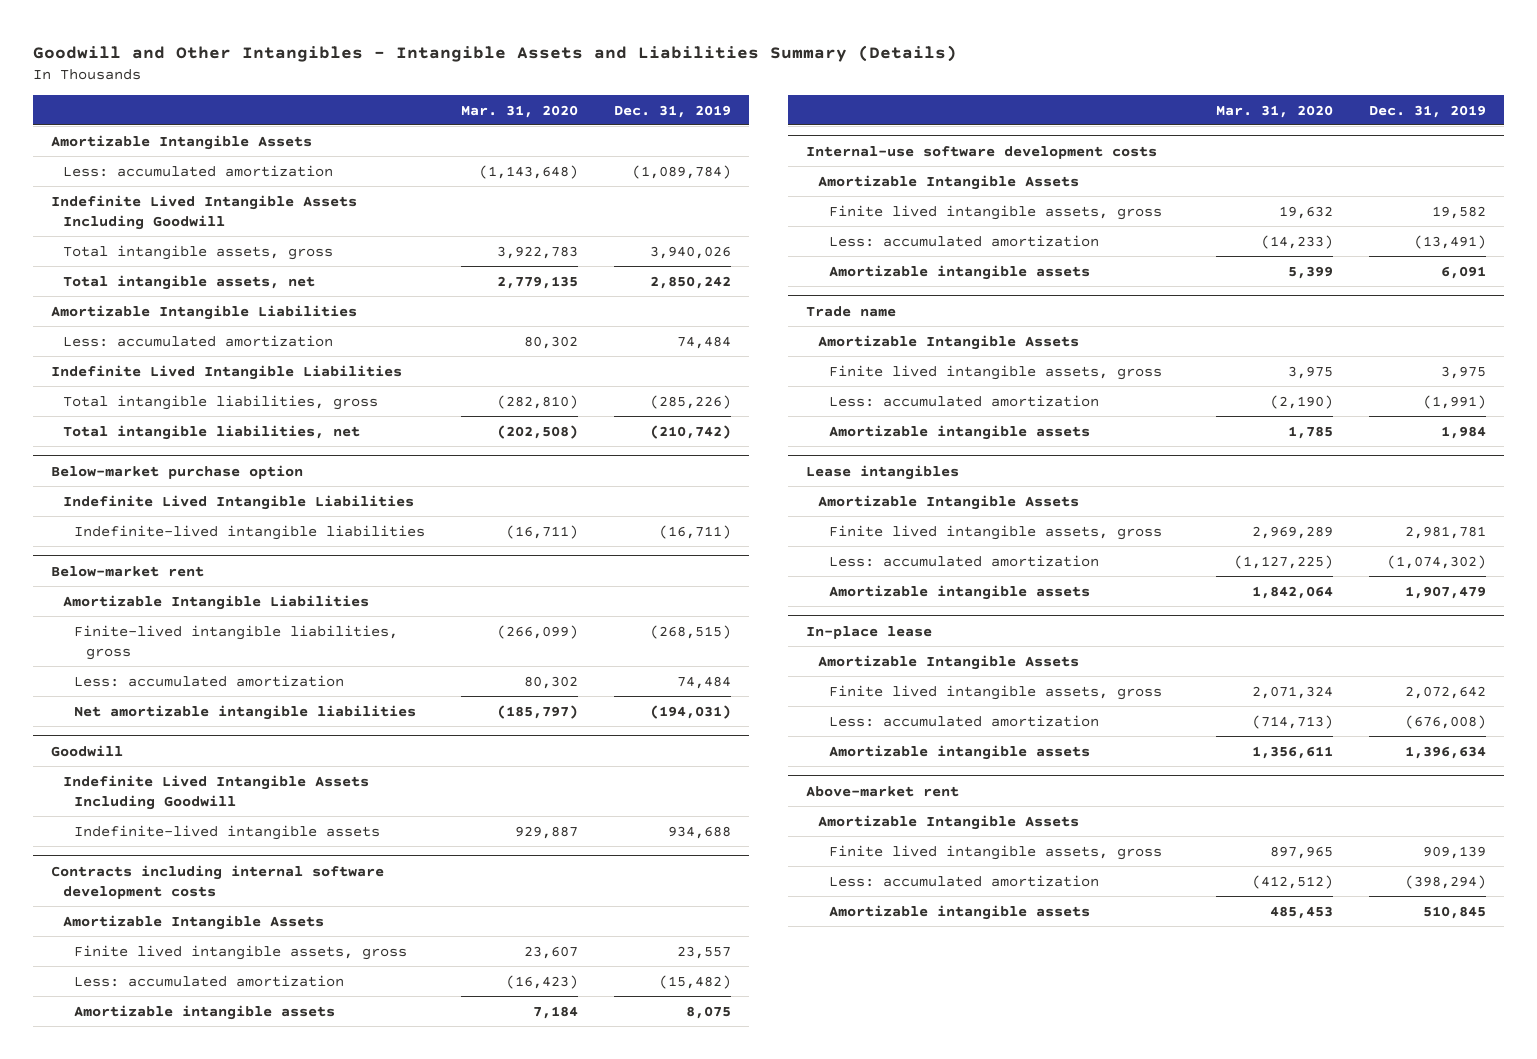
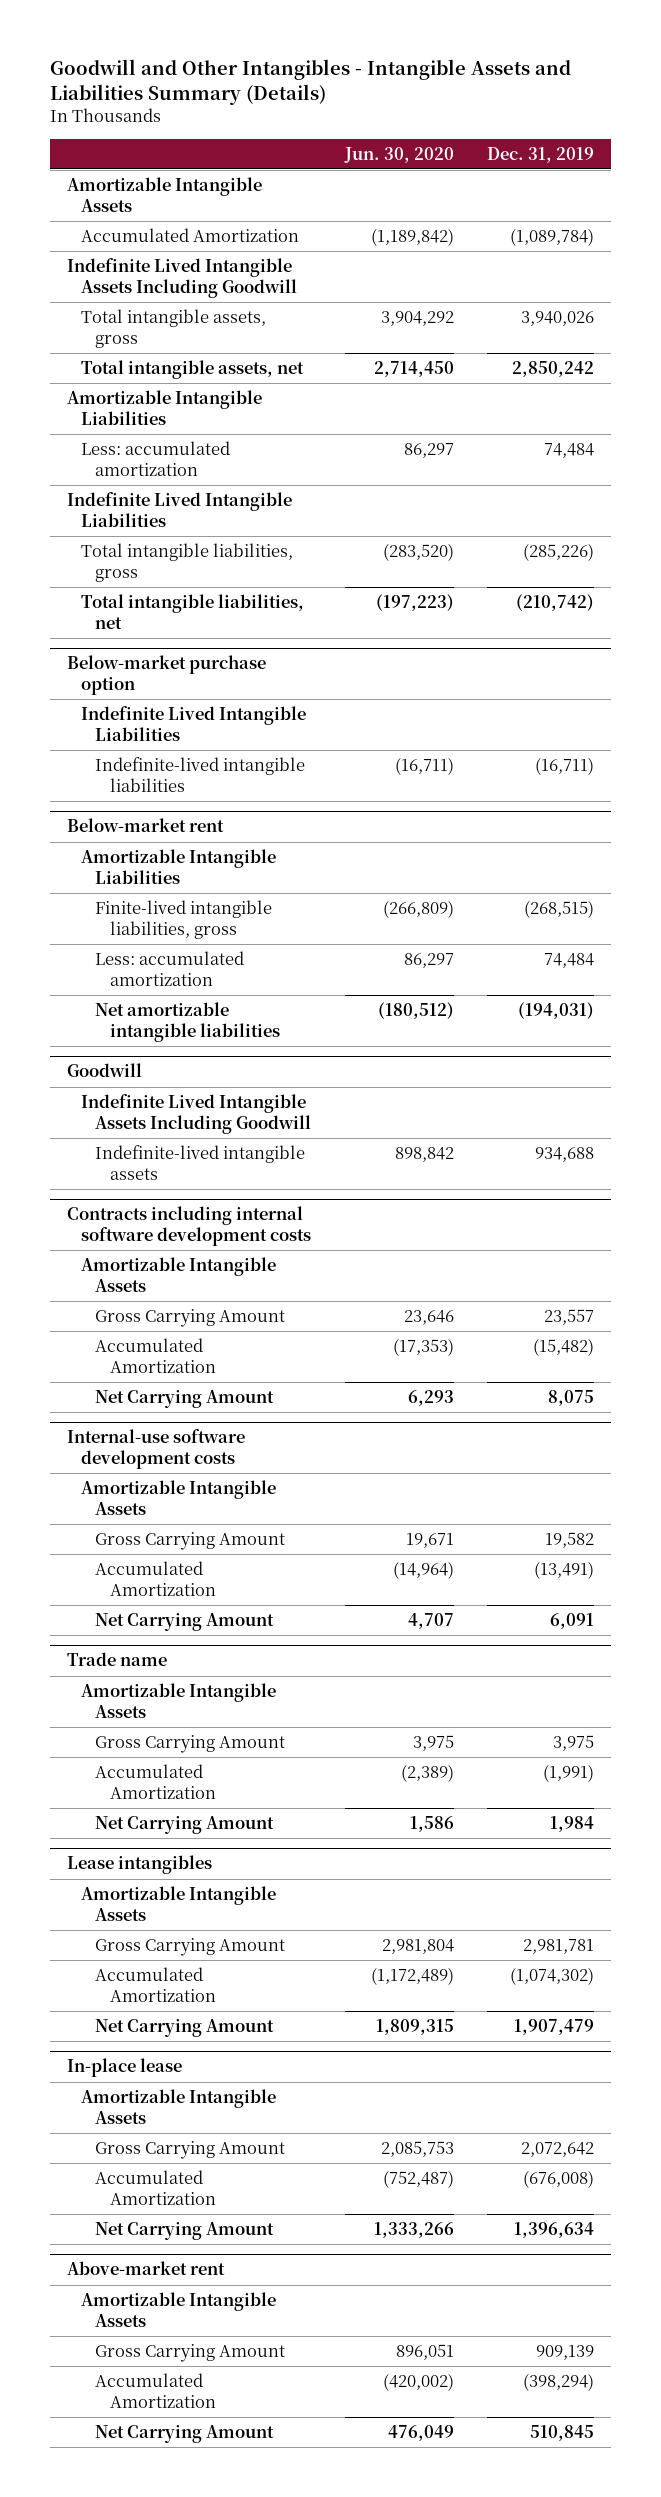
[461,104,579,118] Mar. 31, 2020 -> none
none -> [343,146,454,163] Jun. 30, 2020
[62,164,333,177] Less: accumulated amortization -> [80,228,299,243] Accumulated Amortization
[74,944,408,960] Finite lived intangible assets, gross -> [95,1309,286,1328] Gross Carrying Amount
[74,974,345,987] Less: accumulated amortization -> [95,1338,216,1373] Accumulated Amortization
[74,1004,336,1020] Amortizable intangible assets -> [95,1390,275,1409] Net Carrying Amount
[829,204,1163,220] Finite lived intangible assets, gross -> [95,1532,286,1551] Gross Carrying Amount
[829,234,1100,247] Less: accumulated amortization -> [95,1561,216,1596] Accumulated Amortization
[829,264,1091,280] Amortizable intangible assets -> [95,1613,275,1632] Net Carrying Amount
[829,364,1163,380] Finite lived intangible assets, gross -> [95,1735,286,1754] Gross Carrying Amount
[829,394,1100,407] Less: accumulated amortization -> [95,1764,216,1799] Accumulated Amortization
[829,424,1091,440] Amortizable intangible assets -> [95,1816,275,1835] Net Carrying Amount
[829,524,1163,540] Finite lived intangible assets, gross -> [95,1938,286,1957] Gross Carrying Amount
[829,554,1100,567] Less: accumulated amortization -> [95,1967,216,2002] Accumulated Amortization
[829,584,1091,600] Amortizable intangible assets -> [95,2019,275,2038] Net Carrying Amount
[829,684,1163,700] Finite lived intangible assets, gross -> [95,2141,286,2160] Gross Carrying Amount
[829,714,1100,727] Less: accumulated amortization -> [95,2170,216,2205] Accumulated Amortization
[829,744,1091,760] Amortizable intangible assets -> [95,2222,275,2241] Net Carrying Amount
[829,844,1163,860] Finite lived intangible assets, gross -> [95,2344,286,2363] Gross Carrying Amount
[829,874,1100,887] Less: accumulated amortization -> [95,2373,216,2408] Accumulated Amortization
[829,904,1091,920] Amortizable intangible assets -> [95,2425,275,2444] Net Carrying Amount

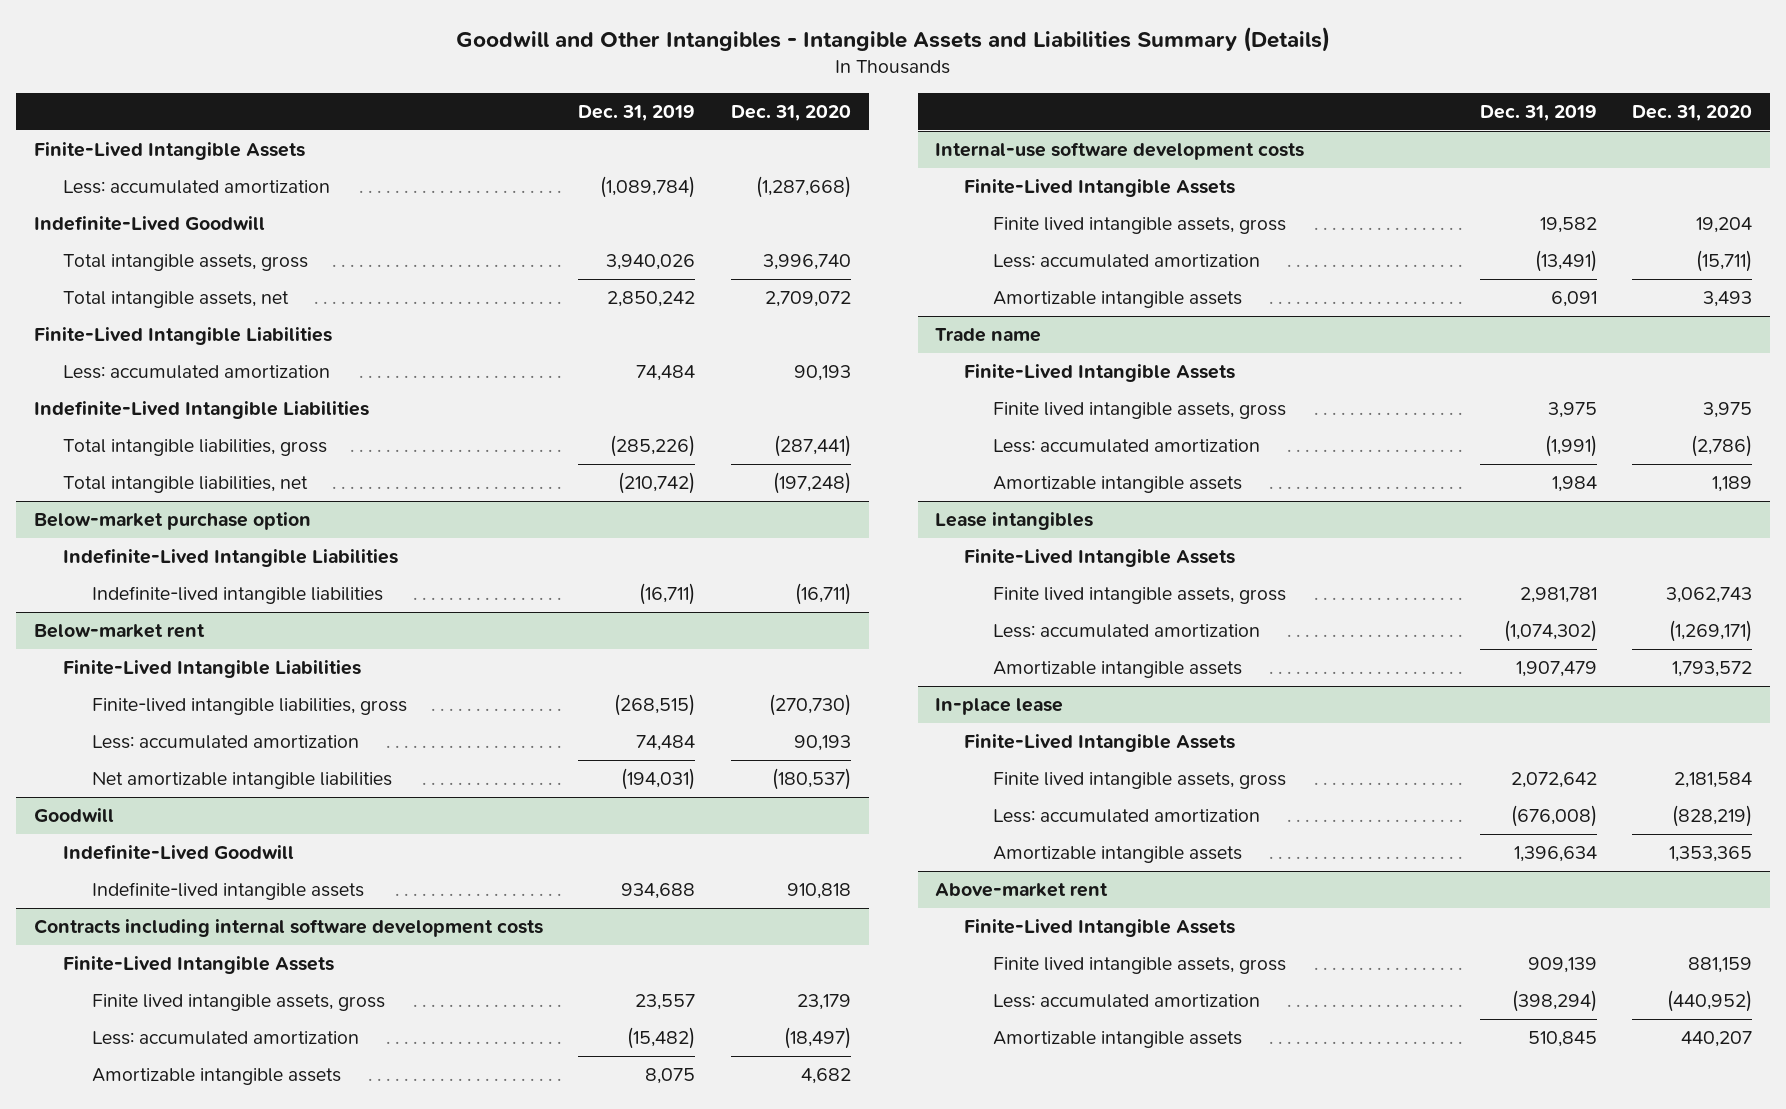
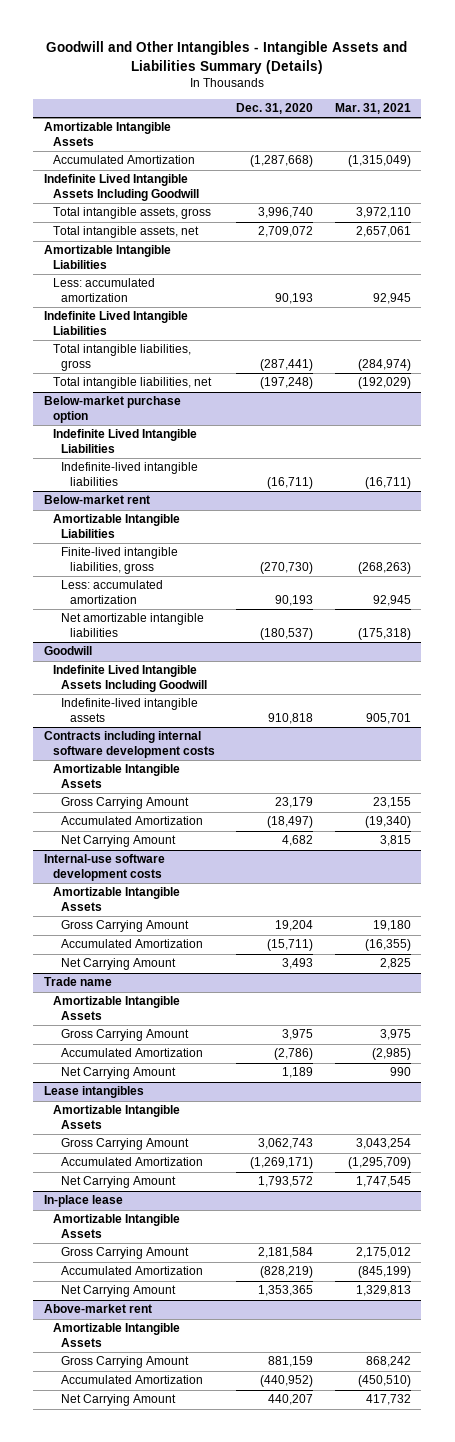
[578,105,696,122] Dec. 31, 2019 -> none
none -> [334,103,411,115] Mar. 31, 2021
[33,141,305,160] Finite-Lived Intangible Assets -> [44,122,172,146] Amortizable Intangible Assets
[62,179,330,194] Less: accumulated amortization -> [52,155,195,165] Accumulated Amortization
[33,215,265,231] Indefinite-Lived Goodwill -> [44,174,199,201] Indefinite Lived Intangible Assets Including Goodwill
[33,326,332,345] Finite-Lived Intangible Liabilities -> [44,245,172,269] Amortizable Intangible Liabilities
[33,400,369,419] Indefinite-Lived Intangible Liabilities -> [44,311,189,335] Indefinite Lived Intangible Liabilities
[62,548,398,567] Indefinite-Lived Intangible Liabilities -> [52,429,197,453] Indefinite Lived Intangible Liabilities
[62,659,361,678] Finite-Lived Intangible Liabilities -> [52,514,180,538] Amortizable Intangible Liabilities
[62,844,294,860] Indefinite-Lived Goodwill -> [52,665,208,692] Indefinite Lived Intangible Assets Including Goodwill
[62,955,334,974] Finite-Lived Intangible Assets -> [52,764,180,788] Amortizable Intangible Assets
[91,993,385,1011] Finite lived intangible assets, gross -> [61,797,190,810] Gross Carrying Amount
[91,1030,359,1045] Less: accumulated amortization -> [61,816,204,826] Accumulated Amortization
[91,1067,341,1085] Amortizable intangible assets -> [61,835,177,848] Net Carrying Amount
[964,178,1236,197] Finite-Lived Intangible Assets -> [52,887,180,911] Amortizable Intangible Assets
[993,216,1287,234] Finite lived intangible assets, gross -> [61,920,190,933] Gross Carrying Amount
[993,253,1261,268] Less: accumulated amortization -> [61,939,204,949] Accumulated Amortization
[993,290,1243,308] Amortizable intangible assets -> [61,958,177,971] Net Carrying Amount
[964,363,1236,382] Finite-Lived Intangible Assets -> [52,996,180,1020] Amortizable Intangible Assets
[993,401,1287,419] Finite lived intangible assets, gross -> [61,1029,190,1042] Gross Carrying Amount
[993,438,1261,453] Less: accumulated amortization -> [61,1048,204,1058] Accumulated Amortization
[993,475,1243,493] Amortizable intangible assets -> [61,1067,177,1080] Net Carrying Amount
[964,548,1236,567] Finite-Lived Intangible Assets -> [52,1105,180,1129] Amortizable Intangible Assets
[993,586,1287,604] Finite lived intangible assets, gross -> [61,1138,190,1151] Gross Carrying Amount
[993,623,1261,638] Less: accumulated amortization -> [61,1157,204,1167] Accumulated Amortization
[993,660,1243,678] Amortizable intangible assets -> [61,1176,177,1189] Net Carrying Amount
[964,733,1236,752] Finite-Lived Intangible Assets -> [52,1214,180,1238] Amortizable Intangible Assets
[993,771,1287,789] Finite lived intangible assets, gross -> [61,1247,190,1260] Gross Carrying Amount
[993,808,1261,823] Less: accumulated amortization -> [61,1266,204,1276] Accumulated Amortization
[993,845,1243,863] Amortizable intangible assets -> [61,1285,177,1298] Net Carrying Amount
[964,918,1236,937] Finite-Lived Intangible Assets -> [52,1323,180,1347] Amortizable Intangible Assets
[993,956,1287,974] Finite lived intangible assets, gross -> [61,1356,190,1369] Gross Carrying Amount
[993,993,1261,1008] Less: accumulated amortization -> [61,1375,204,1385] Accumulated Amortization
[993,1030,1243,1048] Amortizable intangible assets -> [61,1394,177,1407] Net Carrying Amount

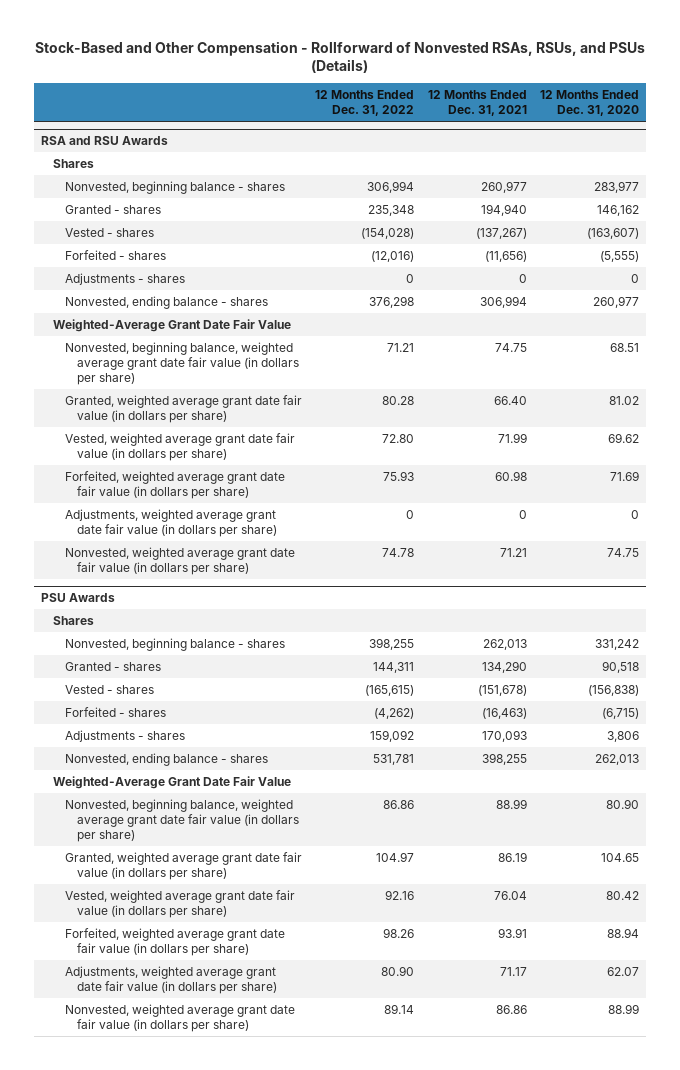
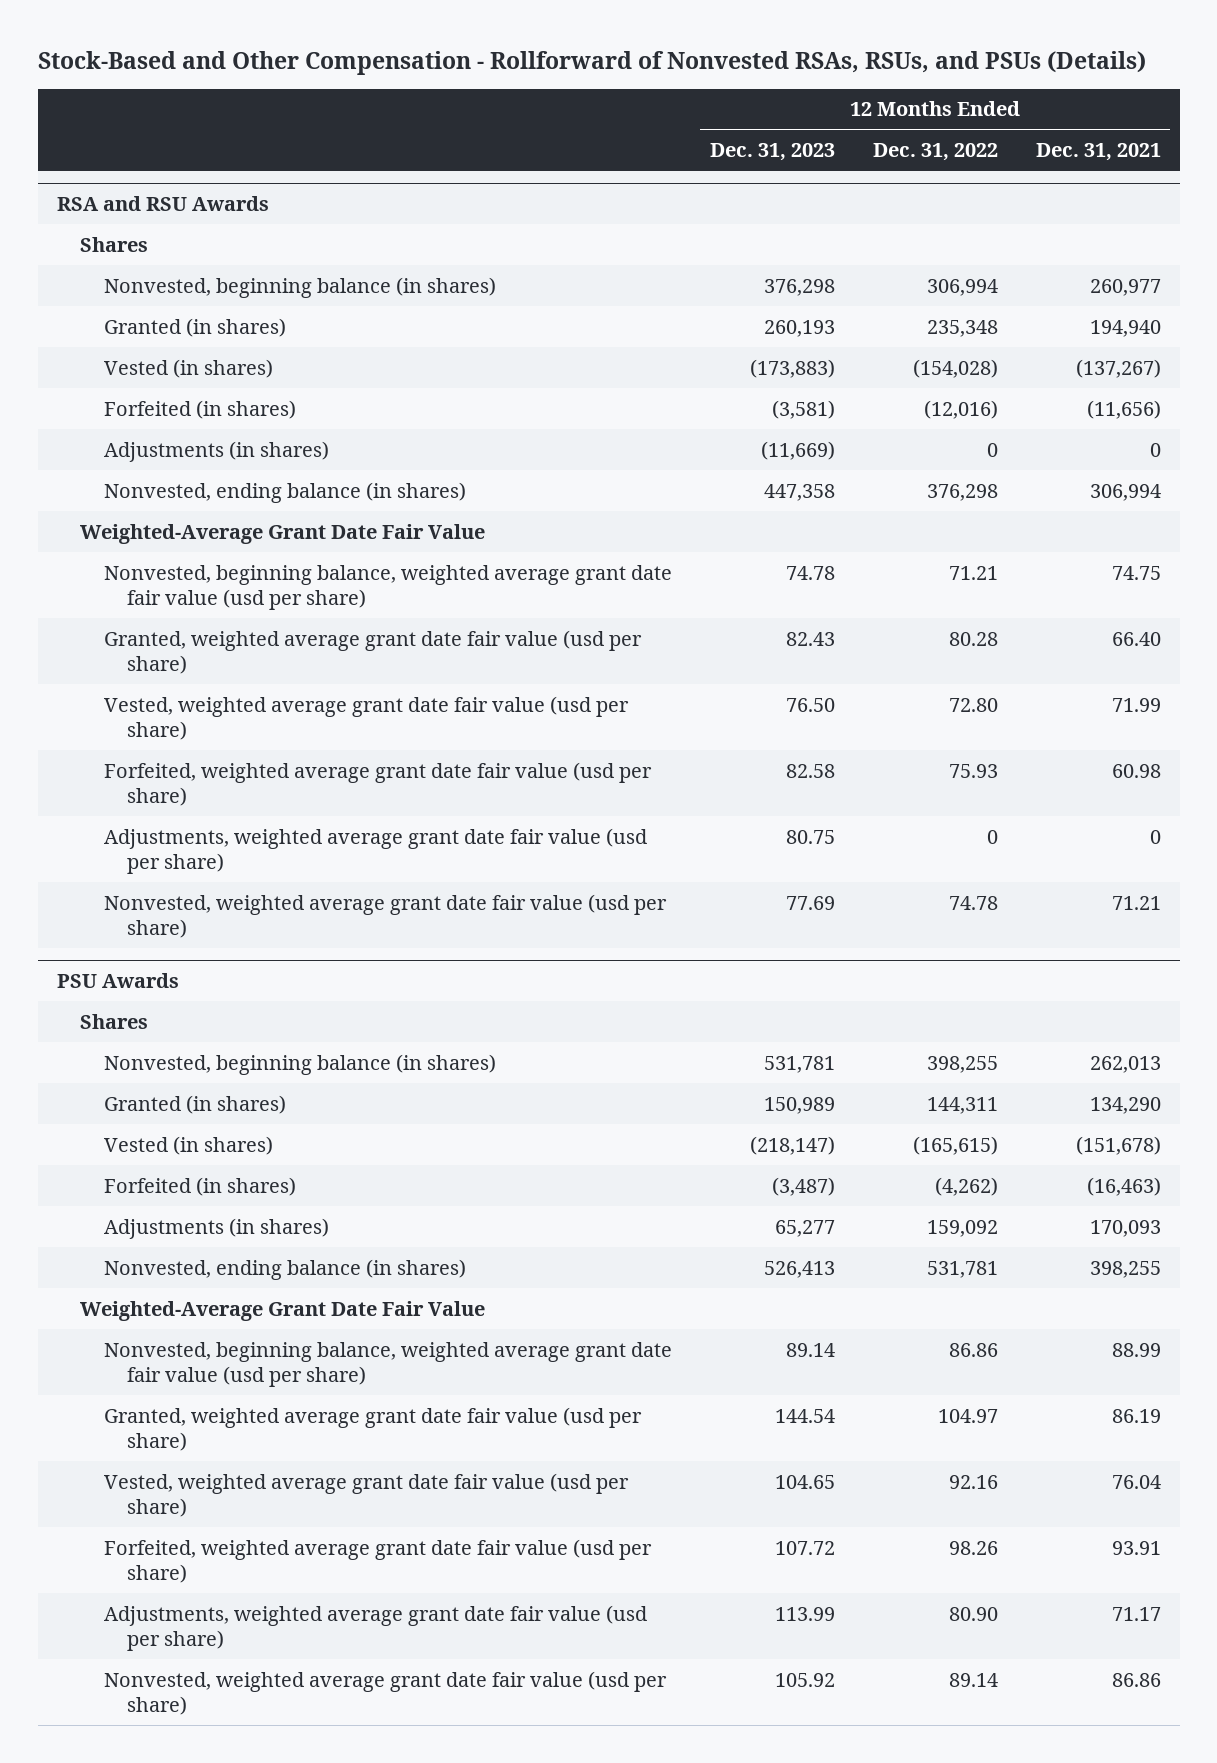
[540,90,640,117] 12 Months Ended Dec. 31, 2020 -> none
none -> [709,142,835,161] Dec. 31, 2023
[64,180,285,194] Nonvested, beginning balance - shares -> [103,276,496,298] Nonvested, beginning balance (in shares)
[64,204,161,214] Granted - shares -> [103,317,286,337] Granted (in shares)
[64,227,154,237] Vested - shares -> [103,358,273,378] Vested (in shares)
[64,249,166,260] Forfeited - shares -> [103,399,296,419] Forfeited (in shares)
[64,272,185,285] Adjustments - shares -> [103,440,329,462] Adjustments (in shares)
[64,295,268,309] Nonvested, ending balance - shares -> [103,481,466,503] Nonvested, ending balance (in shares)
[64,341,300,386] Nonvested, beginning balance, weighted average grant date fair value (in dollars per share) -> [103,564,672,610] Nonvested, beginning balance, weighted average grant date fair value (usd per share)
[64,394,302,424] Granted, weighted average grant date fair value (in dollars per share) -> [103,629,642,674] Granted, weighted average grant date fair value (usd per share)
[64,432,295,462] Vested, weighted average grant date fair value (in dollars per share) -> [103,695,629,740] Vested, weighted average grant date fair value (usd per share)
[64,470,285,500] Forfeited, weighted average grant date fair value (in dollars per share) -> [103,761,652,806] Forfeited, weighted average grant date fair value (usd per share)
[64,508,278,538] Adjustments, weighted average grant date fair value (in dollars per share) -> [103,827,647,874] Adjustments, weighted average grant date fair value (usd per share)
[64,546,295,576] Nonvested, weighted average grant date fair value (in dollars per share) -> [103,893,667,938] Nonvested, weighted average grant date fair value (usd per share)
[64,637,285,651] Nonvested, beginning balance - shares -> [103,1053,496,1075] Nonvested, beginning balance (in shares)
[64,661,161,671] Granted - shares -> [103,1094,286,1114] Granted (in shares)
[64,684,154,694] Vested - shares -> [103,1135,273,1155] Vested (in shares)
[64,706,166,717] Forfeited - shares -> [103,1176,296,1196] Forfeited (in shares)
[64,729,185,742] Adjustments - shares -> [103,1217,329,1239] Adjustments (in shares)
[64,752,268,766] Nonvested, ending balance - shares -> [103,1258,466,1280] Nonvested, ending balance (in shares)
[64,798,300,843] Nonvested, beginning balance, weighted average grant date fair value (in dollars per share) -> [103,1341,672,1387] Nonvested, beginning balance, weighted average grant date fair value (usd per share)
[64,851,302,881] Granted, weighted average grant date fair value (in dollars per share) -> [103,1406,642,1451] Granted, weighted average grant date fair value (usd per share)
[64,889,295,919] Vested, weighted average grant date fair value (in dollars per share) -> [103,1472,629,1517] Vested, weighted average grant date fair value (usd per share)
[64,927,285,957] Forfeited, weighted average grant date fair value (in dollars per share) -> [103,1538,652,1583] Forfeited, weighted average grant date fair value (usd per share)
[64,965,278,995] Adjustments, weighted average grant date fair value (in dollars per share) -> [103,1604,647,1651] Adjustments, weighted average grant date fair value (usd per share)
[64,1003,295,1033] Nonvested, weighted average grant date fair value (in dollars per share) -> [103,1670,667,1715] Nonvested, weighted average grant date fair value (usd per share)

